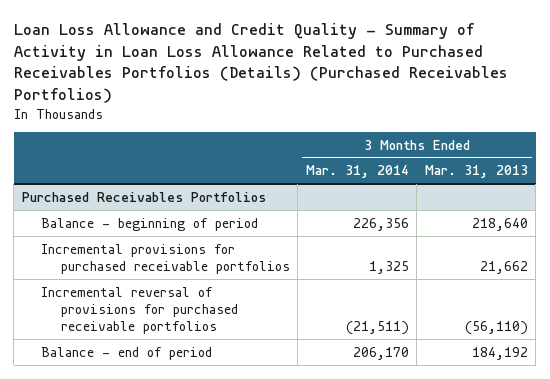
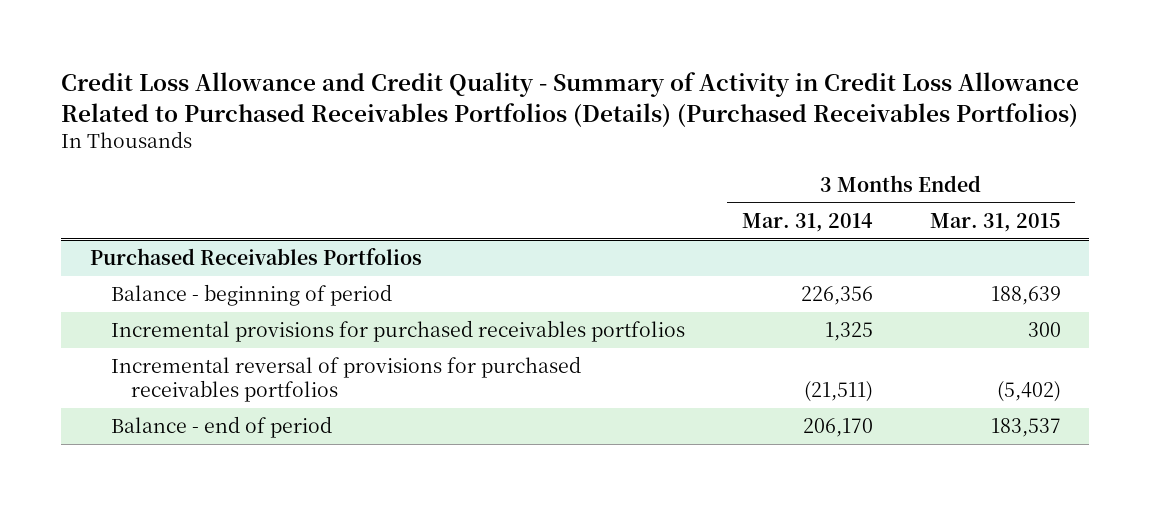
[13,23,508,103] Loan Loss Allowance and Credit Quality - Summary of Activity in Loan Loss Allowance Related to Purchased Receivables Portfolios (Details) (Purchased Receivables Portfolios) -> [61,72,1080,127] Credit Loss Allowance and Credit Quality - Summary of Activity in Credit Loss Allowance Related to Purchased Receivables Portfolios (Details) (Purchased Receivables Portfolios)
[424,165,528,179] Mar. 31, 2013 -> none
none -> [929,212,1061,232] Mar. 31, 2015
[41,243,290,274] Incremental provisions for purchased receivable portfolios -> [110,319,685,342] Incremental provisions for purchased receivables portfolios
[41,286,238,334] Incremental reversal of provisions for purchased receivable portfolios -> [110,355,581,403] Incremental reversal of provisions for purchased receivables portfolios

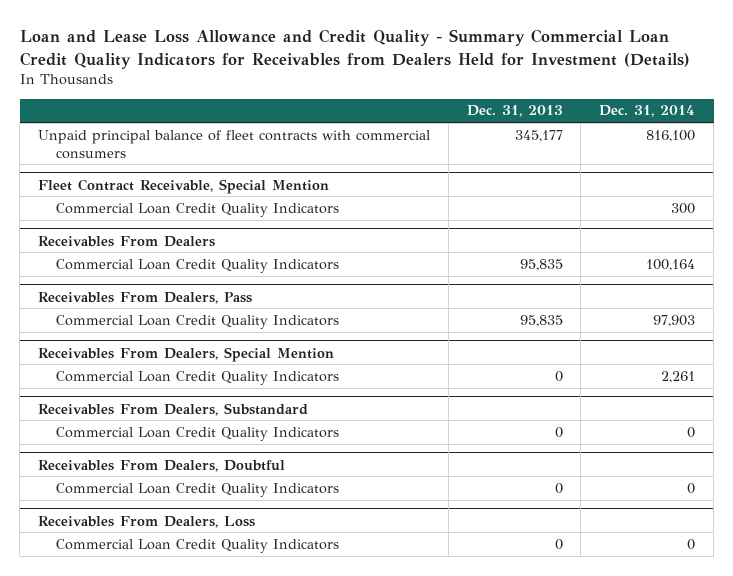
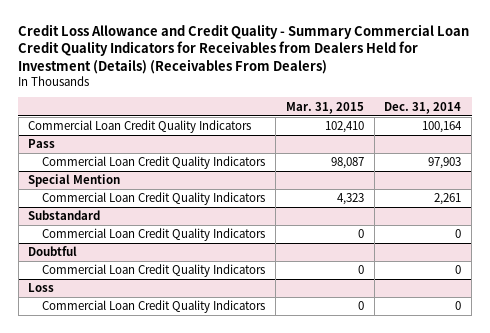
[19,29,690,69] Loan and Lease Loss Allowance and Credit Quality - Summary Commercial Loan Credit Quality Indicators for Receivables from Dealers Held for Investment (Details) -> [18,23,470,74] Credit Loss Allowance and Credit Quality - Summary Commercial Loan Credit Quality Indicators for Receivables from Dealers Held for Investment (Details) (Receivables From Dealers)
[466,105,563,118] Dec. 31, 2013 -> none
none -> [285,101,364,114] Mar. 31, 2015
[37,129,430,159] Unpaid principal balance of fleet contracts with commercial consumers -> none
[37,178,329,194] Fleet Contract Receivable, Special Mention -> none
[56,202,340,217] Commercial Loan Credit Quality Indicators -> none
[37,235,215,247] Receivables From Dealers -> none
[37,291,252,304] Receivables From Dealers, Pass -> none
none -> [28,139,56,149] Pass
[37,346,334,362] Receivables From Dealers, Special Mention -> none
none -> [28,174,121,188] Special Mention
[37,402,308,416] Receivables From Dealers, Substandard -> none
none -> [28,210,101,221] Substandard
[37,459,285,472] Receivables From Dealers, Doubtful -> none
none -> [28,246,78,257] Doubtful
[37,515,255,528] Receivables From Dealers, Loss -> none
none -> [28,283,55,293] Loss

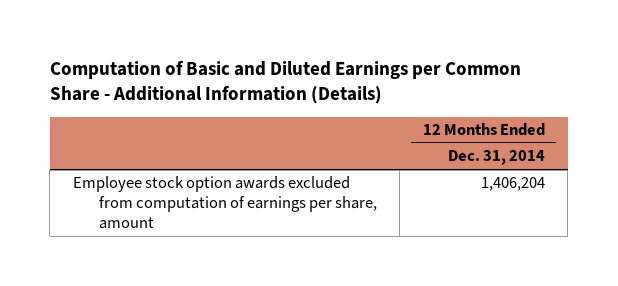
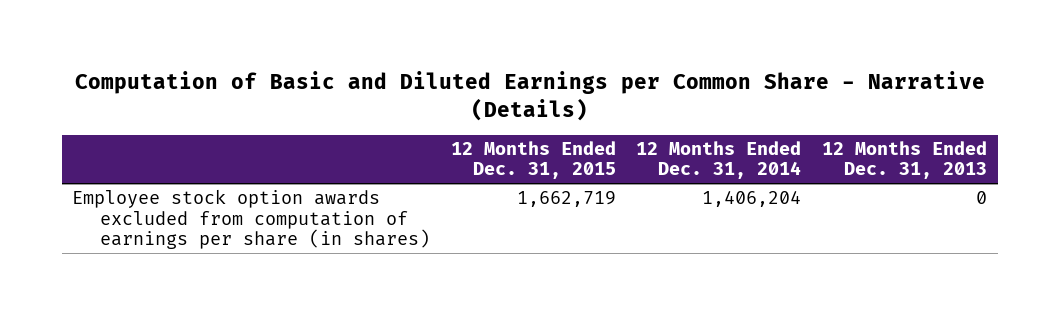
[49,60,521,105] Computation of Basic and Diluted Earnings per Common Share - Additional Information (Details) -> [74,71,985,121] Computation of Basic and Diluted Earnings per Common Share - Narrative (Details)
none -> [450,140,616,180] 12 Months Ended Dec. 31, 2015
none -> [822,140,988,180] 12 Months Ended Dec. 31, 2013
[72,176,377,229] Employee stock option awards excluded from computation of earnings per share, amount -> [72,189,430,250] Employee stock option awards excluded from computation of earnings per share (in shares)

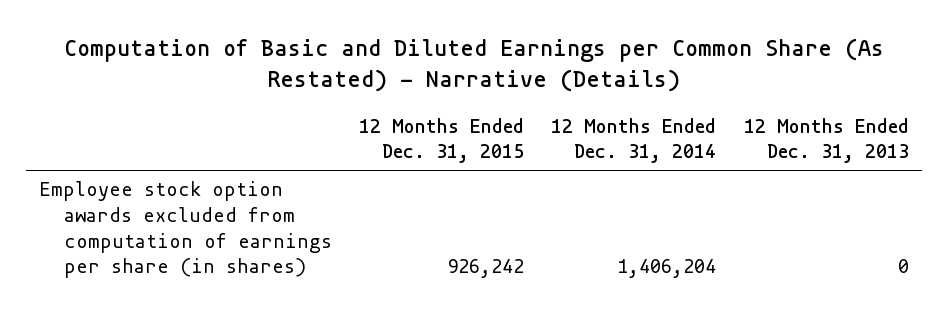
[74,71,985,121] Computation of Basic and Diluted Earnings per Common Share - Narrative (Details) -> [63,38,884,93] Computation of Basic and Diluted Earnings per Common Share (As Restated) - Narrative (Details)
[516,191,616,208] 1,662,719 -> [446,259,524,279] 926,242

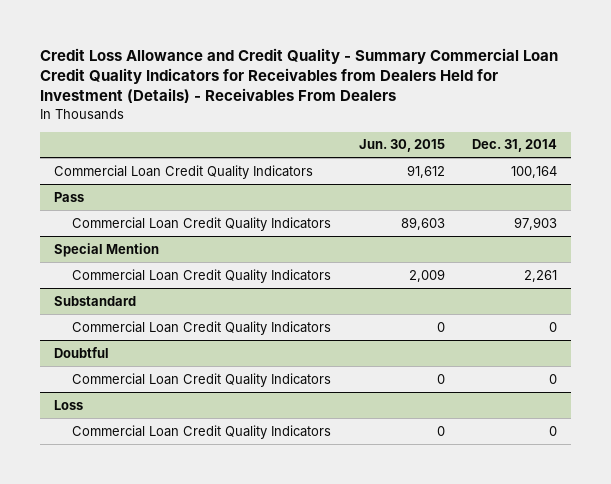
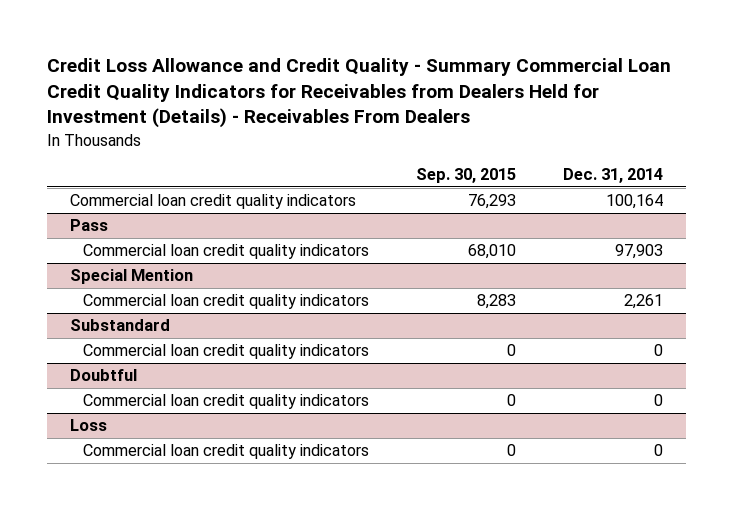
[358,139,445,153] Jun. 30, 2015 -> none
none -> [415,168,516,184] Sep. 30, 2015
[54,164,314,179] Commercial Loan Credit Quality Indicators -> [70,194,357,210] Commercial loan credit quality indicators
[71,216,331,231] Commercial Loan Credit Quality Indicators -> [82,244,369,260] Commercial loan credit quality indicators
[71,268,331,283] Commercial Loan Credit Quality Indicators -> [82,294,369,310] Commercial loan credit quality indicators
[71,320,331,335] Commercial Loan Credit Quality Indicators -> [82,344,369,360] Commercial loan credit quality indicators
[71,372,331,387] Commercial Loan Credit Quality Indicators -> [82,394,369,410] Commercial loan credit quality indicators
[71,424,331,439] Commercial Loan Credit Quality Indicators -> [82,444,369,460] Commercial loan credit quality indicators

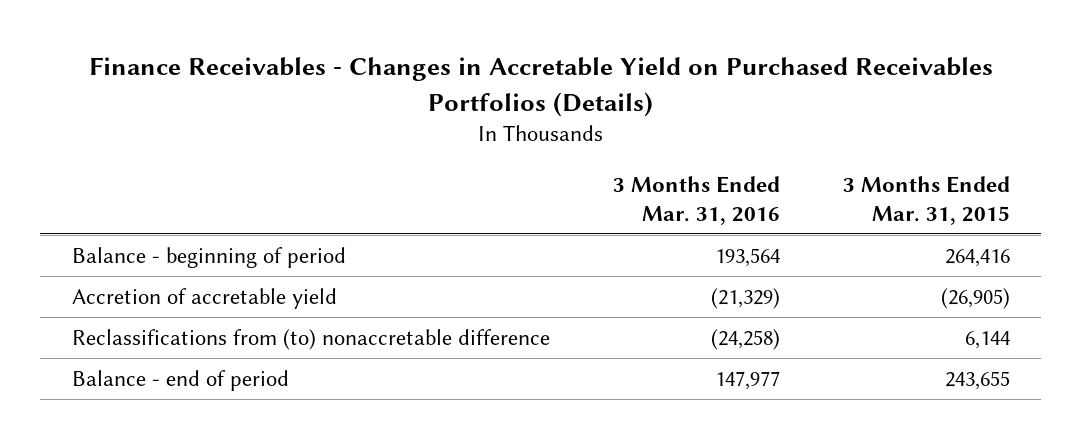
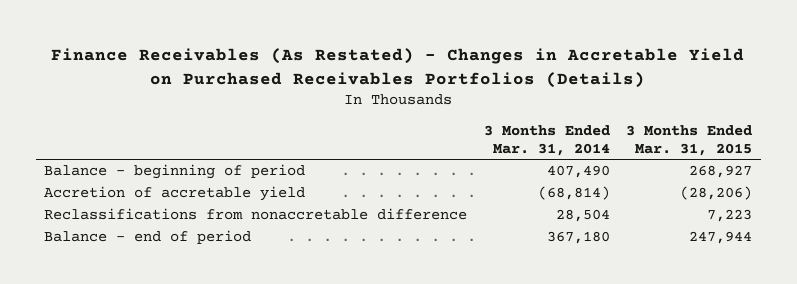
[88,57,993,117] Finance Receivables - Changes in Accretable Yield on Purchased Receivables Portfolios (Details) -> [51,47,745,88] Finance Receivables (As Restated) - Changes in Accretable Yield on Purchased Receivables Portfolios (Details)
[612,175,780,225] 3 Months Ended Mar. 31, 2016 -> none
none -> [483,124,610,156] 3 Months Ended Mar. 31, 2014
[944,248,1010,267] 264,416 -> [689,165,753,179] 268,927
[940,287,1010,309] (26,905) -> [680,186,753,201] (28,206)
[71,328,550,350] Reclassifications from (to) nonaccretable difference -> [44,208,468,221] Reclassifications from nonaccretable difference
[964,330,1010,349] 6,144 -> [707,209,753,223] 7,223
[944,370,1010,390] 243,655 -> [689,231,753,245] 247,944

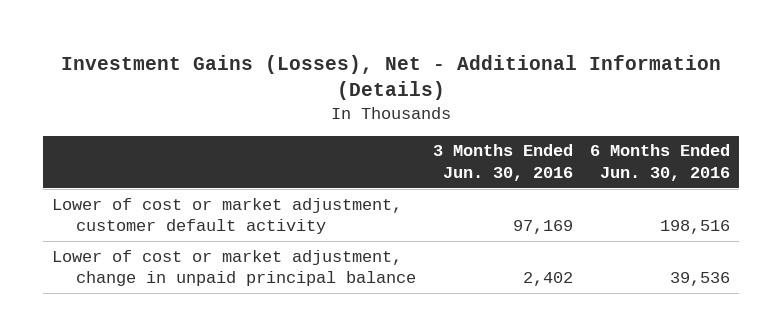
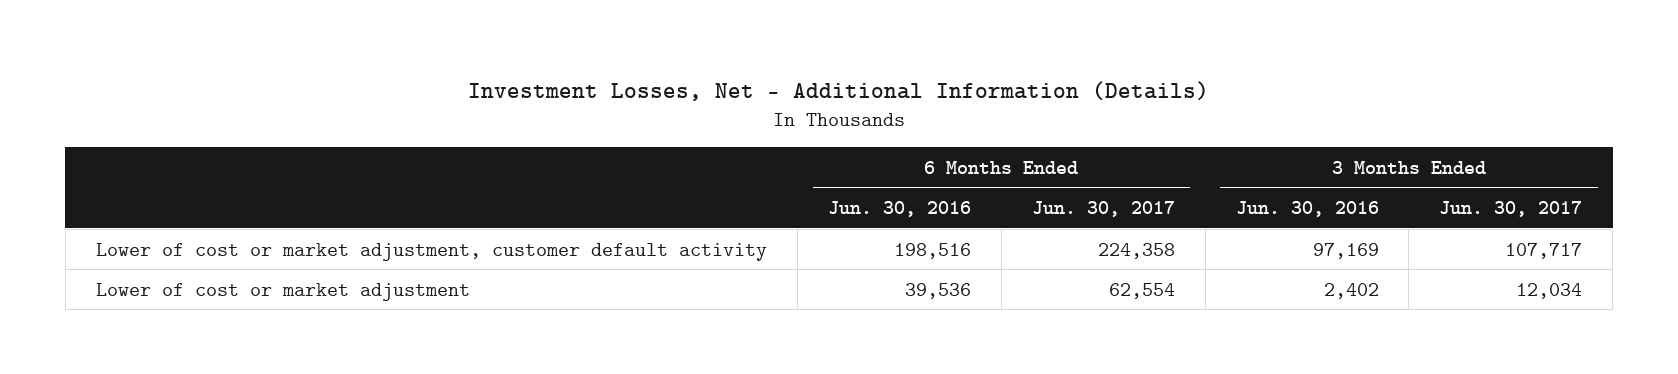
[61,54,722,100] Investment Gains (Losses), Net - Additional Information (Details) -> [468,80,1210,101] Investment Losses, Net - Additional Information (Details)
none -> [1031,201,1175,218] Jun. 30, 2017
none -> [1439,201,1583,218] Jun. 30, 2017
[51,249,417,287] Lower of cost or market adjustment, change in unpaid principal balance -> [95,282,470,301] Lower of cost or market adjustment

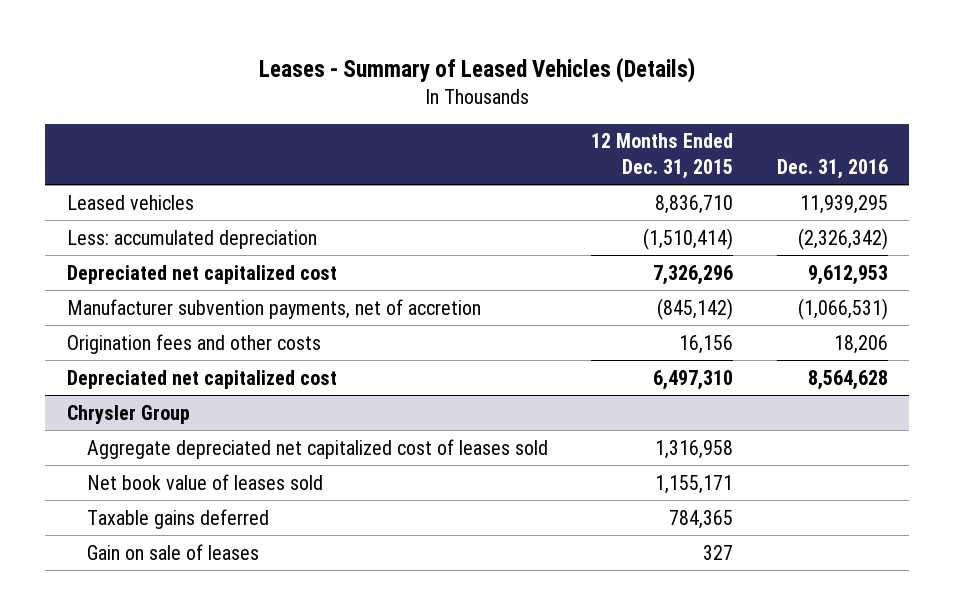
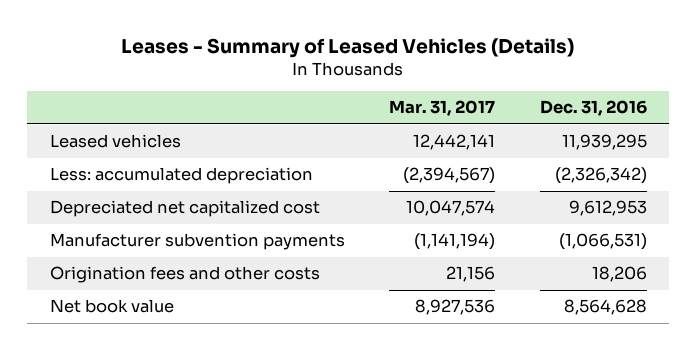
[591,133,734,179] 12 Months Ended Dec. 31, 2015 -> none
none -> [389,100,496,117] Mar. 31, 2017
[67,298,482,319] Manufacturer subvention payments, net of accretion -> [49,233,345,251] Manufacturer subvention payments
[67,404,191,424] Chrysler Group -> none
[86,438,548,459] Aggregate depreciated net capitalized cost of leases sold -> none
[86,473,323,490] Net book value of leases sold -> none
[86,508,269,529] Taxable gains deferred -> none
[86,543,259,560] Gain on sale of leases -> none
[67,369,338,389] Depreciated net capitalized cost -> [49,299,174,314] Net book value

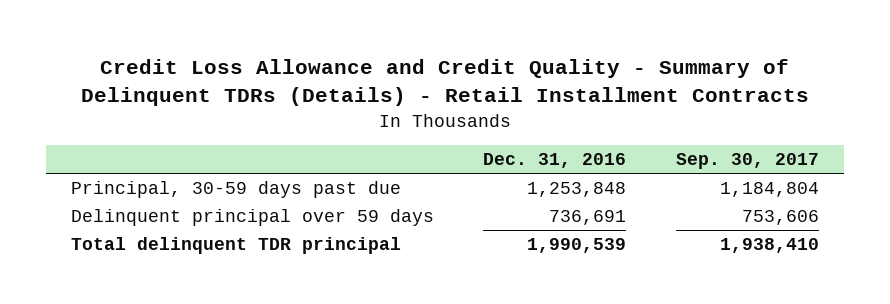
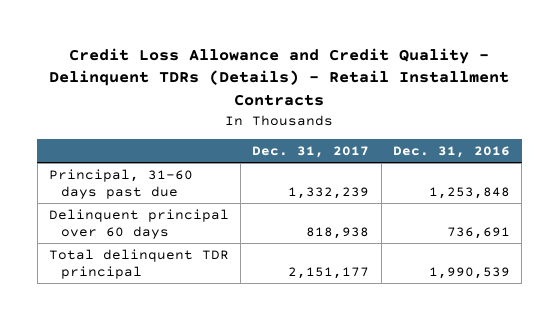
[80,59,809,107] Credit Loss Allowance and Credit Quality - Summary of Delinquent TDRs (Details) - Retail Installment Contracts -> [49,47,510,107] Credit Loss Allowance and Credit Quality - Delinquent TDRs (Details) - Retail Installment Contracts
[676,152,820,169] Sep. 30, 2017 -> none
none -> [252,146,370,159] Dec. 31, 2017
[70,181,401,199] Principal, 30-59 days past due -> [48,168,193,200] Principal, 31-60 days past due
[70,209,434,227] Delinquent principal over 59 days -> [48,208,229,240] Delinquent principal over 60 days

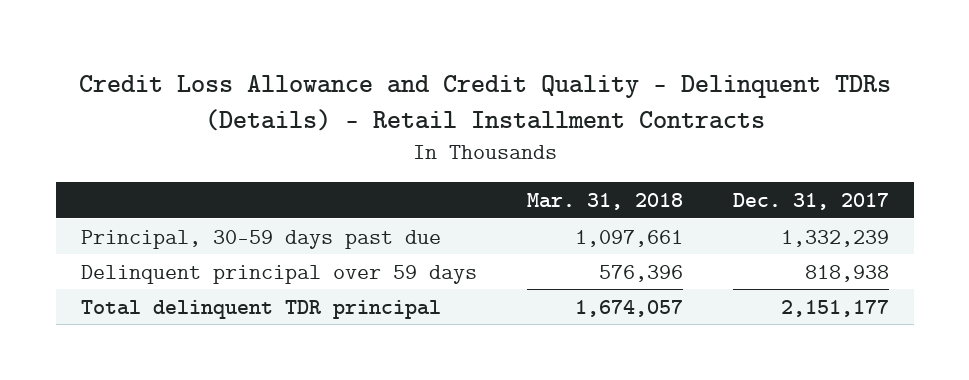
[392,146,510,159] Dec. 31, 2016 -> none
none -> [526,192,683,210] Mar. 31, 2018
[48,168,193,200] Principal, 31-60 days past due -> [80,229,441,249] Principal, 30-59 days past due
[48,208,229,240] Delinquent principal over 60 days -> [80,264,477,284] Delinquent principal over 59 days

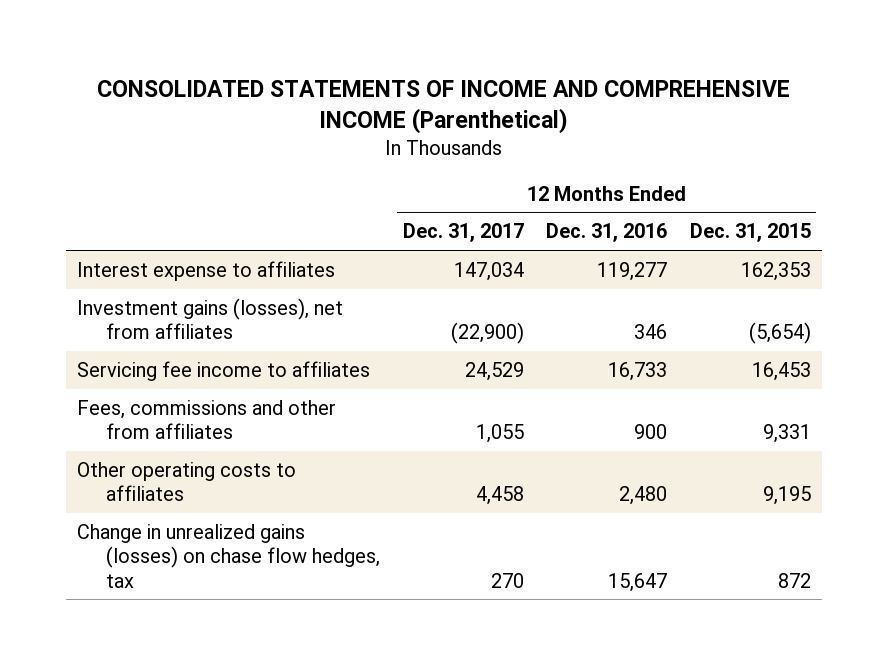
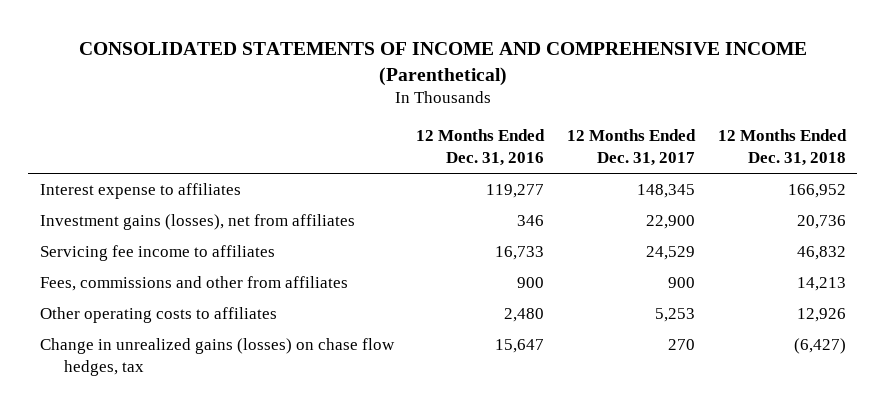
[689,223,811,243] Dec. 31, 2015 -> none
none -> [718,129,848,167] 12 Months Ended Dec. 31, 2018
[453,261,524,281] 147,034 -> [637,184,696,199] 148,345
[450,322,524,345] (22,900) -> [646,215,696,230] 22,900
[475,424,524,444] 1,055 -> [668,277,696,289] 900
[475,486,524,506] 4,458 -> [655,308,696,323] 5,253

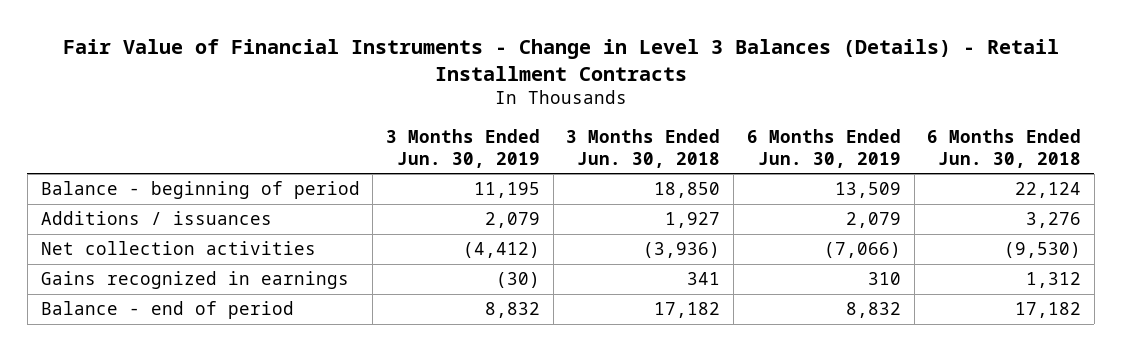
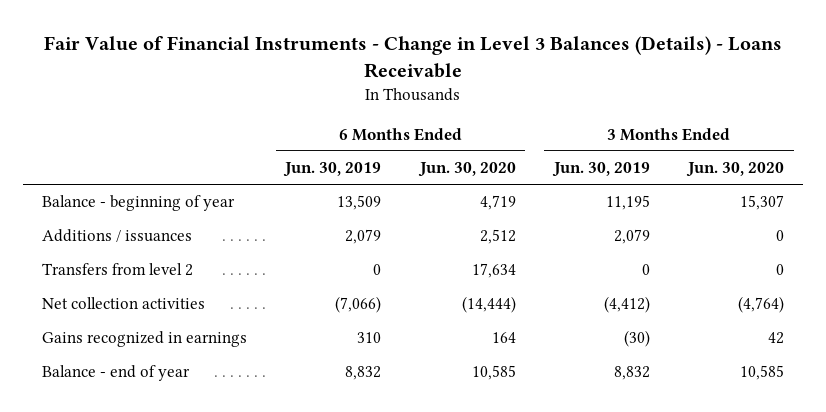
[62,39,1059,82] Fair Value of Financial Instruments - Change in Level 3 Balances (Details) - Retail Installment Contracts -> [44,35,783,78] Fair Value of Financial Instruments - Change in Level 3 Balances (Details) - Loans Receivable
[566,128,721,168] 3 Months Ended Jun. 30, 2018 -> none
[927,128,1082,168] 6 Months Ended Jun. 30, 2018 -> none
none -> [417,162,516,178] Jun. 30, 2020
none -> [685,162,784,178] Jun. 30, 2020
[40,181,360,200] Balance - beginning of period -> [42,195,236,212] Balance - beginning of year
none -> [42,263,194,277] Transfers from level 2
[40,301,294,320] Balance - end of period -> [42,365,191,382] Balance - end of year

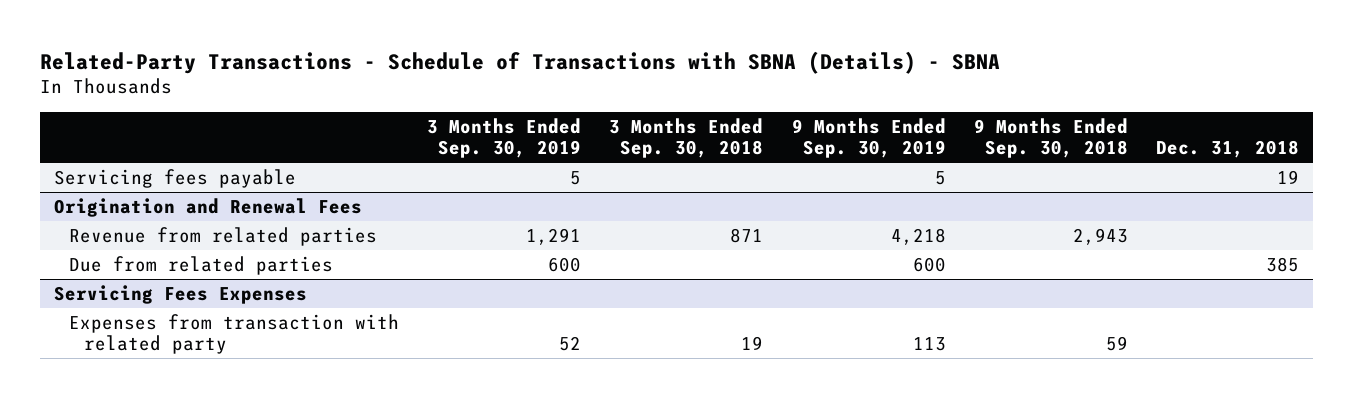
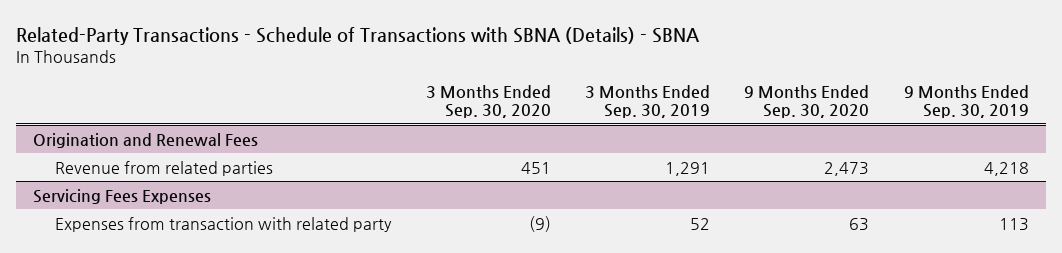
[609,117,764,159] 3 Months Ended Sep. 30, 2018 -> none
[973,117,1128,159] 9 Months Ended Sep. 30, 2018 -> none
[1155,140,1299,159] Dec. 31, 2018 -> none
none -> [425,85,551,119] 3 Months Ended Sep. 30, 2020
none -> [744,85,870,119] 9 Months Ended Sep. 30, 2020
[54,168,297,188] Servicing fees payable -> none
[69,255,334,275] Due from related parties -> none

